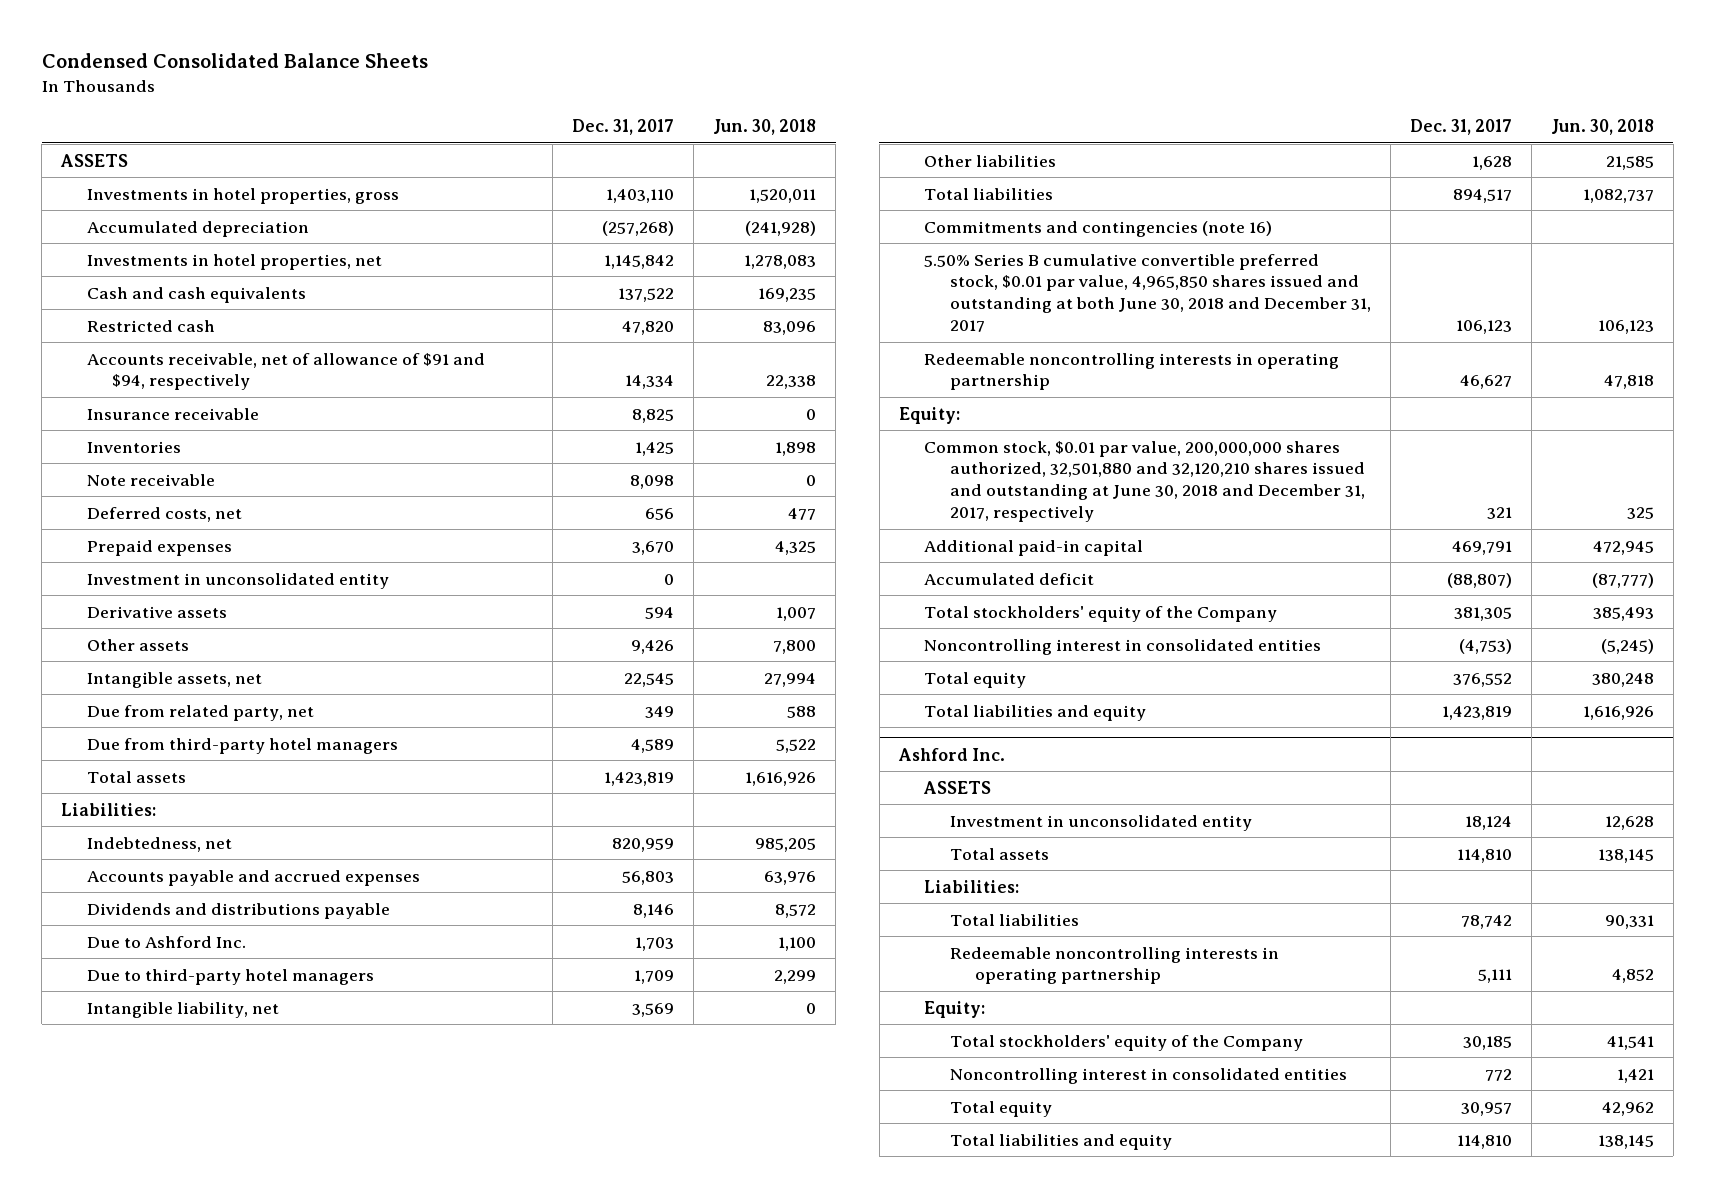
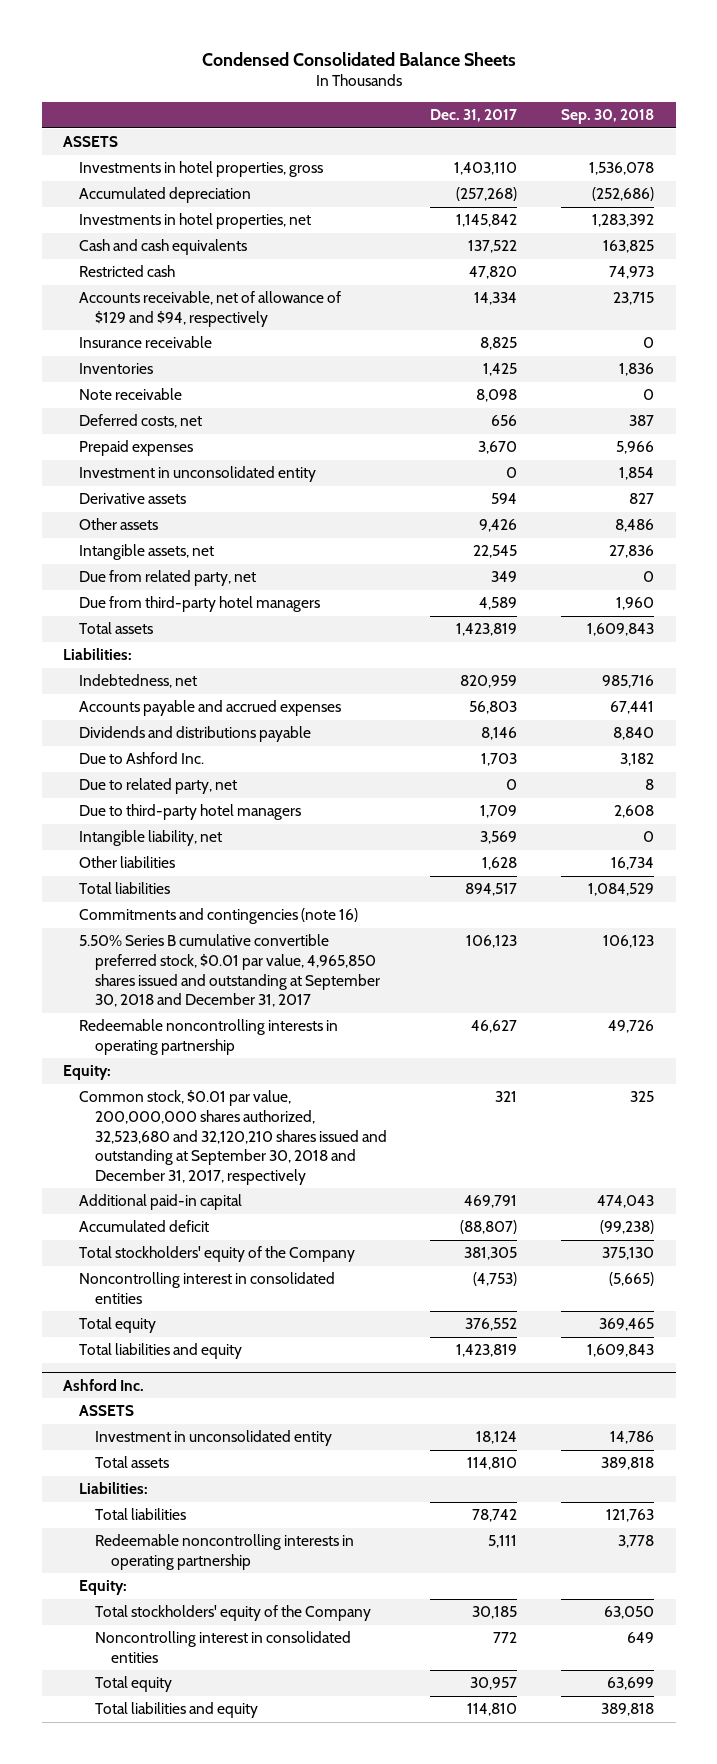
[713,118,817,135] Jun. 30, 2018 -> none
none -> [560,109,654,125] Sep. 30, 2018
[86,352,485,391] Accounts receivable, net of allowance of $91 and $94, respectively -> [79,291,342,327] Accounts receivable, net of allowance of $129 and $94, respectively
none -> [79,778,238,795] Due to related party, net
[924,253,1371,332] 5.50% Series B cumulative convertible preferred stock, $0.01 par value, 4,965,850 shares issued and outstanding at both June 30, 2018 and December 31, 2017 -> [79,934,380,1008] 5.50% Series B cumulative convertible preferred stock, $0.01 par value, 4,965,850 shares issued and outstanding at September 30, 2018 and December 31, 2017
[924,440,1365,522] Common stock, $0.01 par value, 200,000,000 shares authorized, 32,501,880 and 32,120,210 shares issued and outstanding at June 30, 2018 and December 31, 2017, respectively -> [79,1090,387,1185] Common stock, $0.01 par value, 200,000,000 shares authorized, 32,523,680 and 32,120,210 shares issued and outstanding at September 30, 2018 and December 31, 2017, respectively

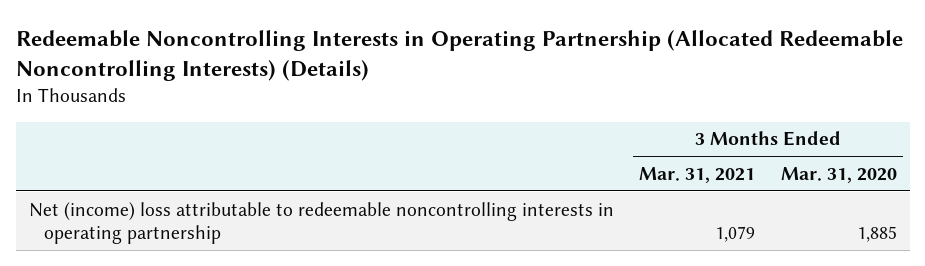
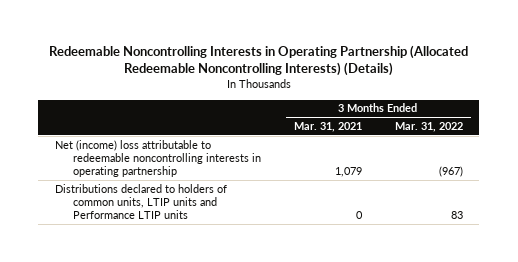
[780,166,897,183] Mar. 31, 2020 -> none
none -> [394,121,463,132] Mar. 31, 2022
none -> [54,183,227,219] Distributions declared to holders of common units, LTIP units and Performance LTIP units

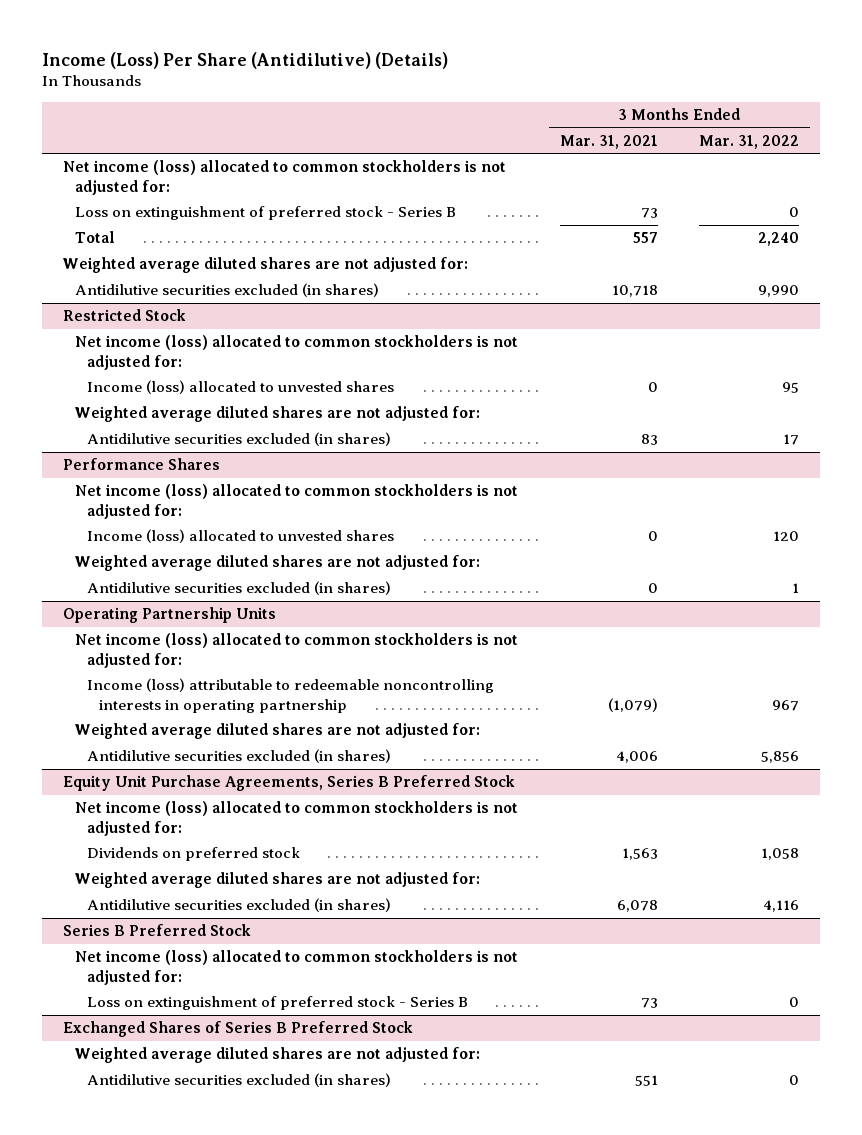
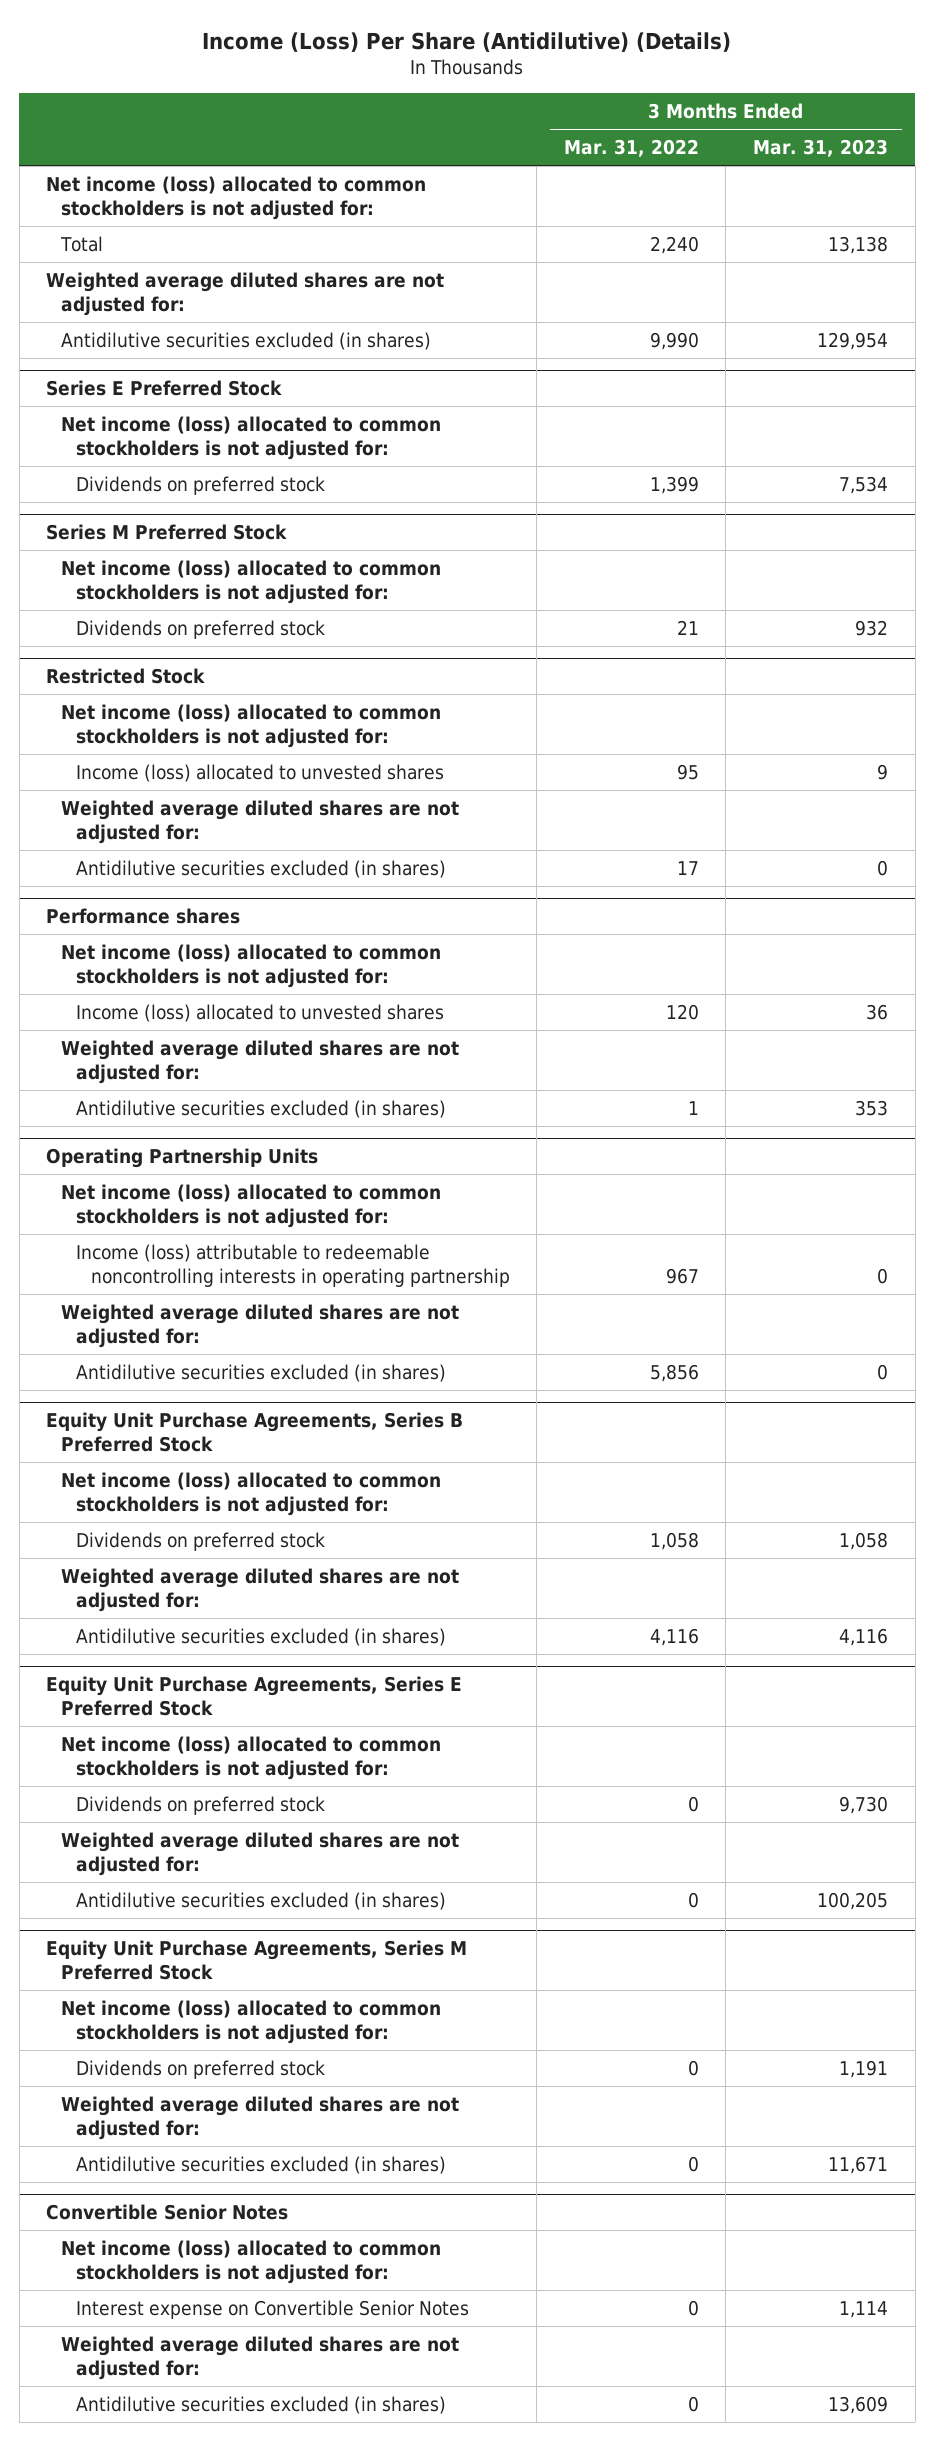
[559,134,658,149] Mar. 31, 2021 -> none
none -> [753,138,889,157] Mar. 31, 2023
[74,206,456,221] Loss on extinguishment of preferred stock - Series B -> none
none -> [46,380,283,397] Series E Preferred Stock
none -> [61,415,442,461] Net income (loss) allocated to common stockholders is not adjusted for:
none -> [75,475,325,495] Dividends on preferred stock
none -> [46,524,288,541] Series M Preferred Stock
none -> [61,559,442,605] Net income (loss) allocated to common stockholders is not adjusted for:
none -> [75,619,325,639] Dividends on preferred stock
[62,458,220,471] Performance Shares -> [46,908,241,925] Performance shares
[62,924,251,937] Series B Preferred Stock -> none
none -> [46,1676,463,1717] Equity Unit Purchase Agreements, Series E Preferred Stock
[86,996,468,1011] Loss on extinguishment of preferred stock - Series B -> none
[62,1021,413,1038] Exchanged Shares of Series B Preferred Stock -> none
none -> [75,1795,325,1815] Dividends on preferred stock
none -> [46,1940,468,1981] Equity Unit Purchase Agreements, Series M Preferred Stock
none -> [61,1999,442,2045] Net income (loss) allocated to common stockholders is not adjusted for:
none -> [75,2059,325,2079] Dividends on preferred stock
none -> [61,2095,460,2141] Weighted average diluted shares are not adjusted for:
none -> [75,2155,446,2174] Antidilutive securities excluded (in shares)
none -> [46,2204,289,2221] Convertible Senior Notes
none -> [61,2239,442,2285] Net income (loss) allocated to common stockholders is not adjusted for:
none -> [75,2299,469,2319] Interest expense on Convertible Senior Notes
none -> [61,2335,460,2381] Weighted average diluted shares are not adjusted for:
none -> [75,2395,446,2414] Antidilutive securities excluded (in shares)

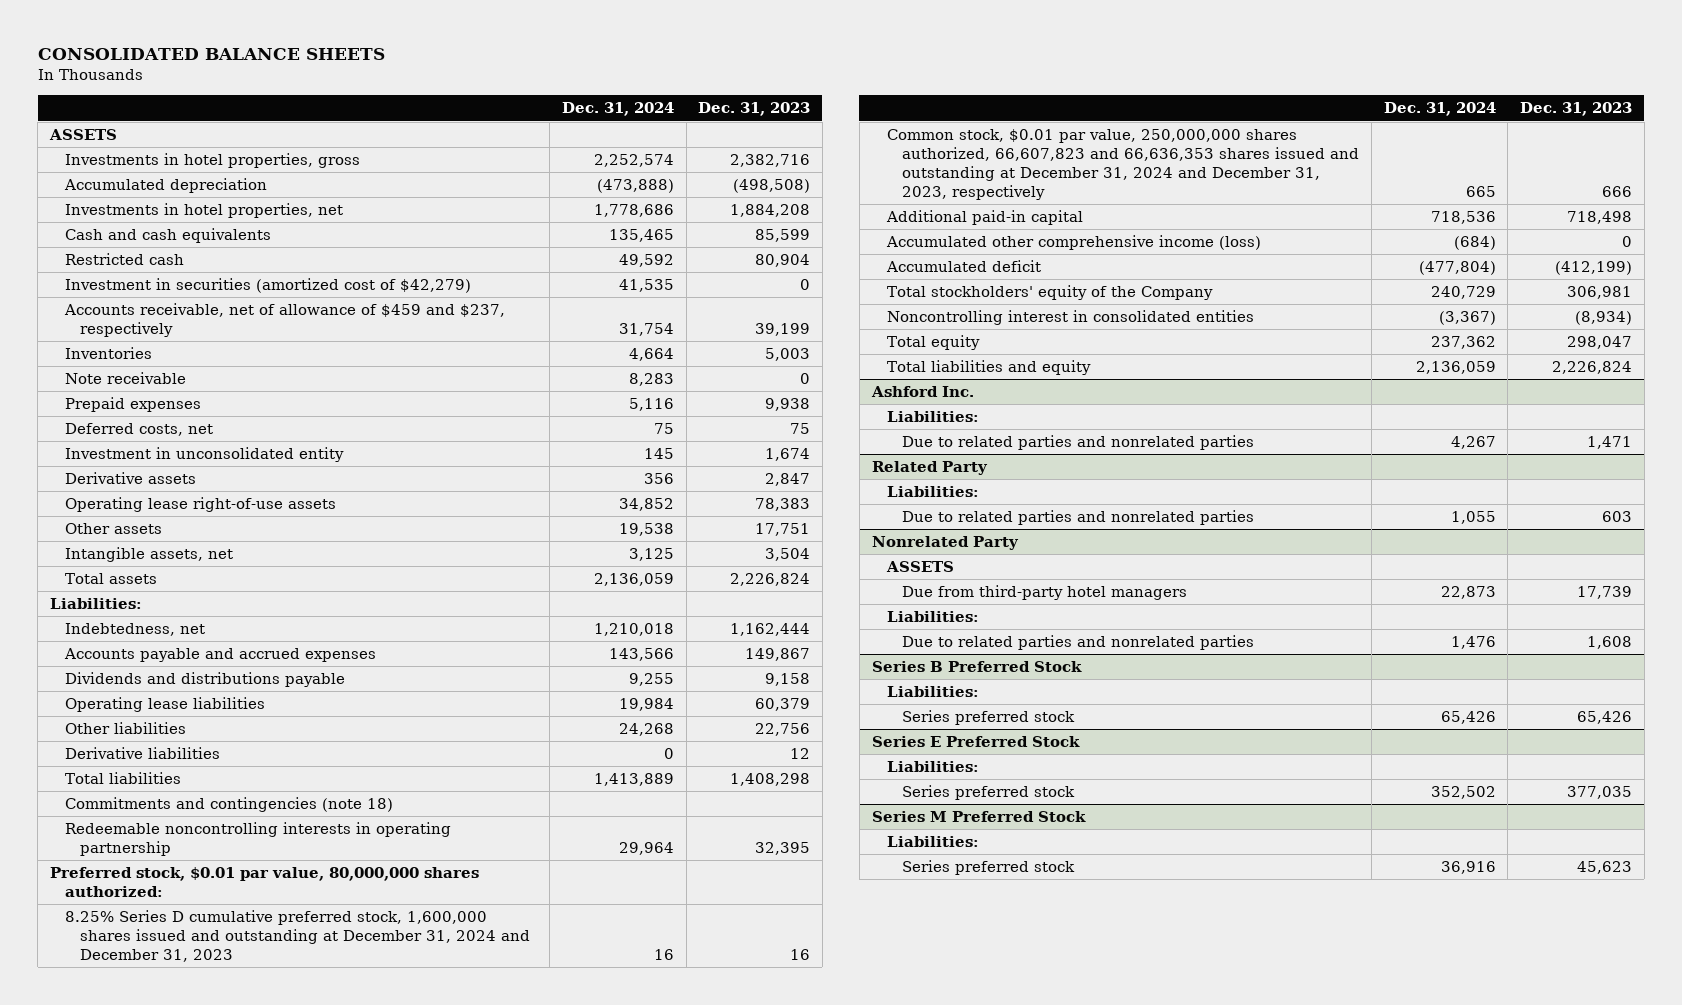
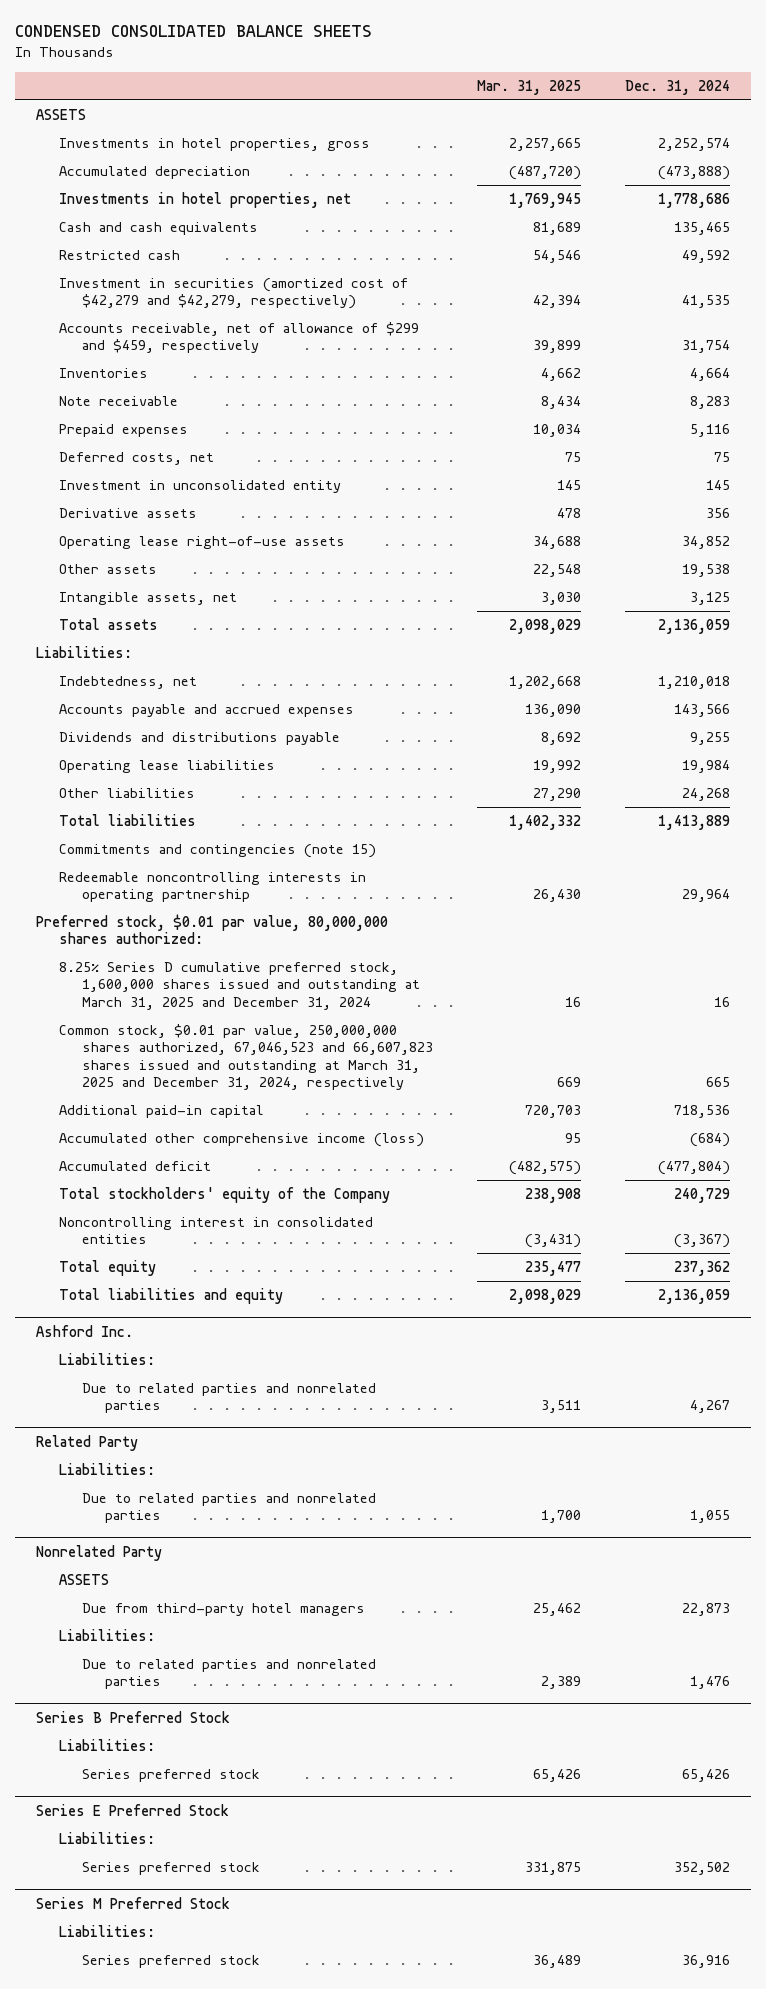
[37,48,385,61] CONSOLIDATED BALANCE SHEETS -> [14,25,372,38] CONDENSED CONSOLIDATED BALANCE SHEETS
[698,102,811,117] Dec. 31, 2023 -> none
none -> [476,79,581,95] Mar. 31, 2025
[65,278,472,294] Investment in securities (amortized cost of $42,279) -> [59,278,409,310] Investment in securities (amortized cost of $42,279 and $42,279, respectively)
[64,303,506,338] Accounts receivable, net of allowance of $459 and $237, respectively -> [59,322,420,354] Accounts receivable, net of allowance of $299 and $459, respectively
[65,747,221,760] Derivative liabilities -> none
[65,797,394,813] Commitments and contingencies (note 18) -> [59,844,377,859] Commitments and contingencies (note 15)
[65,910,531,962] 8.25% Series D cumulative preferred stock, 1,600,000 shares issued and outstanding at December 31, 2024 and December 31, 2023 -> [59,962,421,1010] 8.25% Series D cumulative preferred stock, 1,600,000 shares issued and outstanding at March 31, 2025 and December 31, 2024
[886,129,1360,200] Common stock, $0.01 par value, 250,000,000 shares authorized, 66,607,823 and 66,636,353 shares issued and outstanding at December 31, 2024 and December 31, 2023, respectively -> [59,1024,434,1090] Common stock, $0.01 par value, 250,000,000 shares authorized, 67,046,523 and 66,607,823 shares issued and outstanding at March 31, 2025 and December 31, 2024, respectively

